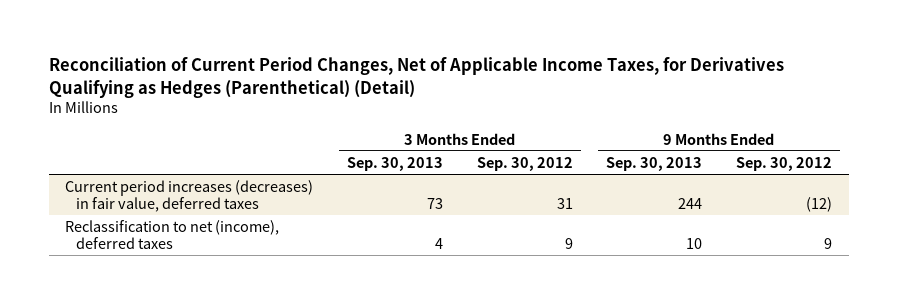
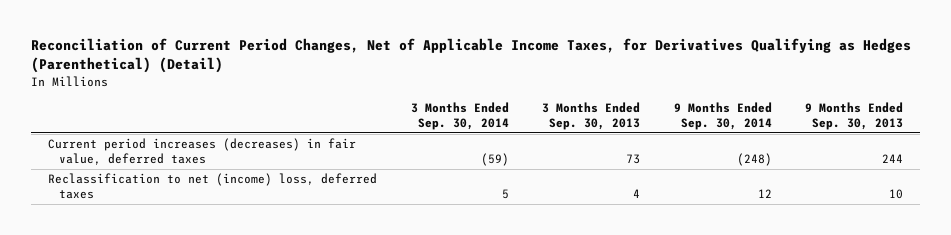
[476,156,573,171] Sep. 30, 2012 -> none
[735,156,832,171] Sep. 30, 2012 -> none
none -> [410,102,509,131] 3 Months Ended Sep. 30, 2014
none -> [673,102,772,131] 9 Months Ended Sep. 30, 2014
[65,219,280,249] Reclassification to net (income), deferred taxes -> [48,173,378,200] Reclassification to net (income) loss, deferred taxes

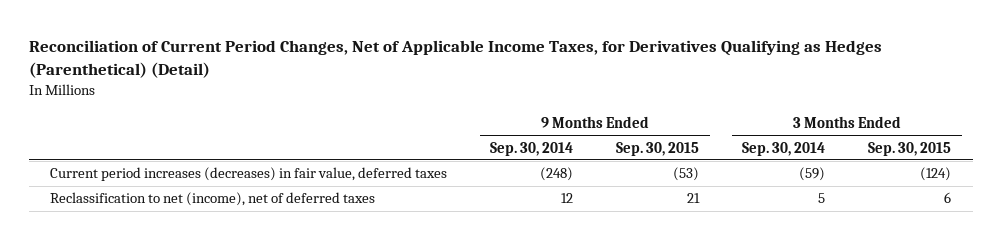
[542,102,641,131] 3 Months Ended Sep. 30, 2013 -> none
[805,102,904,131] 9 Months Ended Sep. 30, 2013 -> none
none -> [616,141,700,156] Sep. 30, 2015
none -> [868,141,952,156] Sep. 30, 2015
[48,173,378,200] Reclassification to net (income) loss, deferred taxes -> [50,192,376,207] Reclassification to net (income), net of deferred taxes

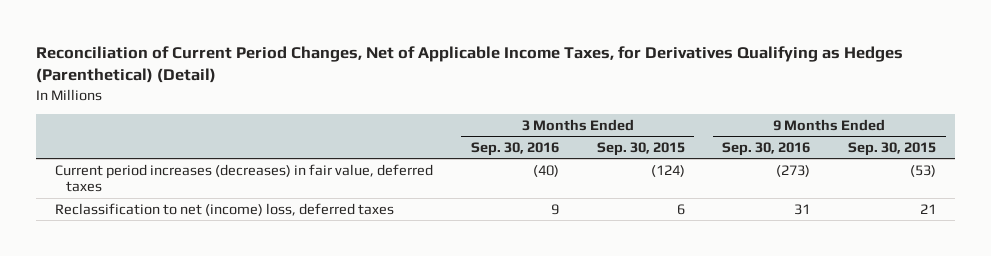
[490,141,574,156] Sep. 30, 2014 -> none
[742,141,826,156] Sep. 30, 2014 -> none
none -> [470,141,559,156] Sep. 30, 2016
none -> [722,141,811,156] Sep. 30, 2016
[50,192,376,207] Reclassification to net (income), net of deferred taxes -> [54,202,394,216] Reclassification to net (income) loss, deferred taxes

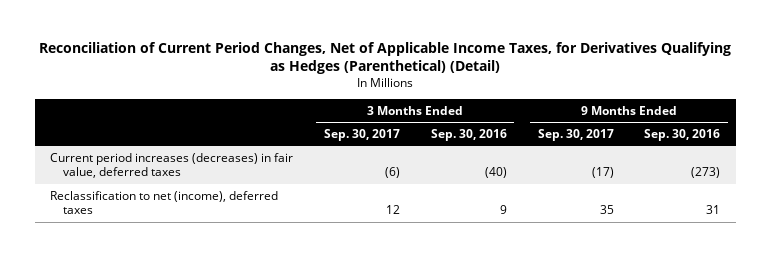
[596,141,685,156] Sep. 30, 2015 -> none
[848,141,937,156] Sep. 30, 2015 -> none
none -> [323,129,400,142] Sep. 30, 2017
none -> [537,129,614,142] Sep. 30, 2017
[54,202,394,216] Reclassification to net (income) loss, deferred taxes -> [50,190,279,215] Reclassification to net (income), deferred taxes

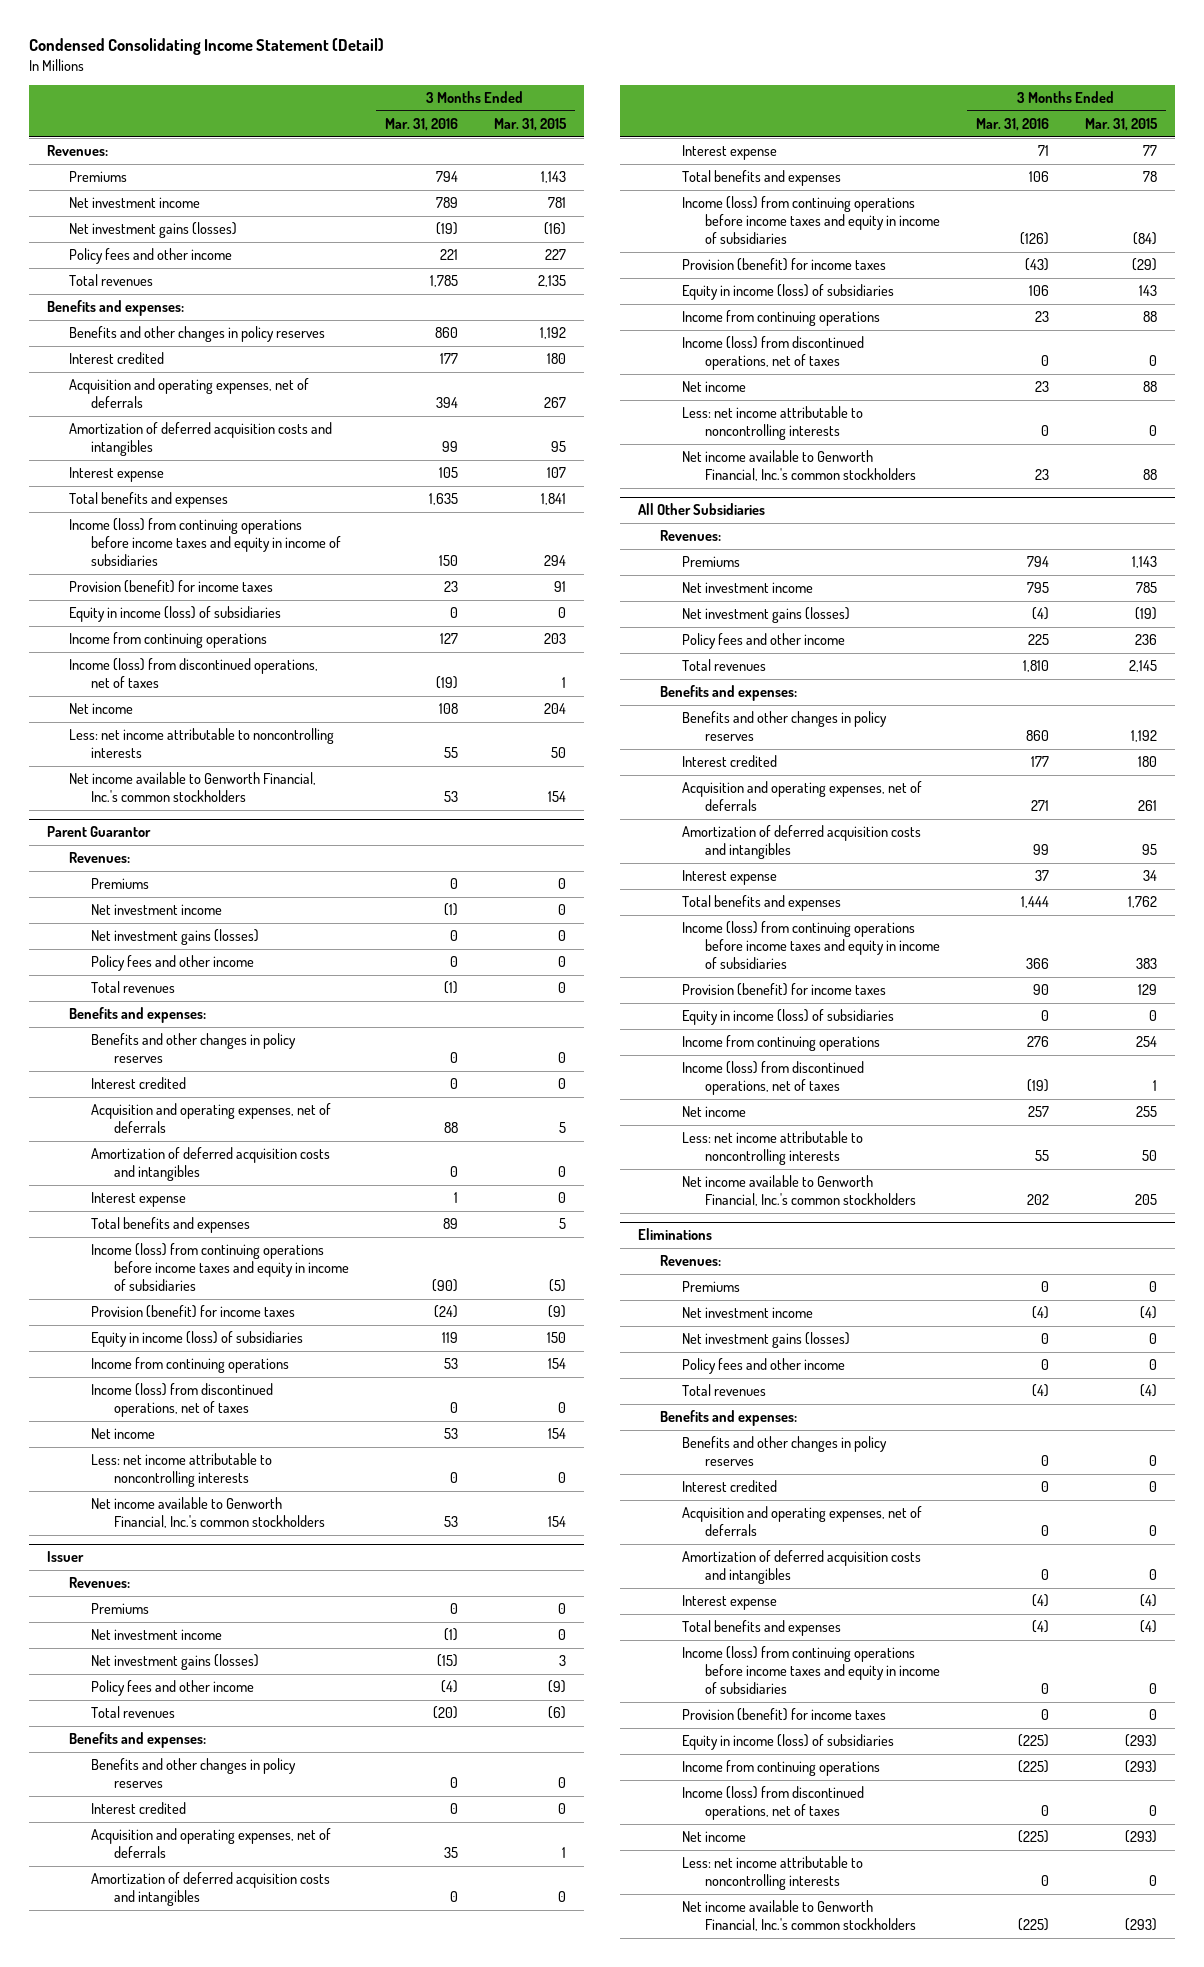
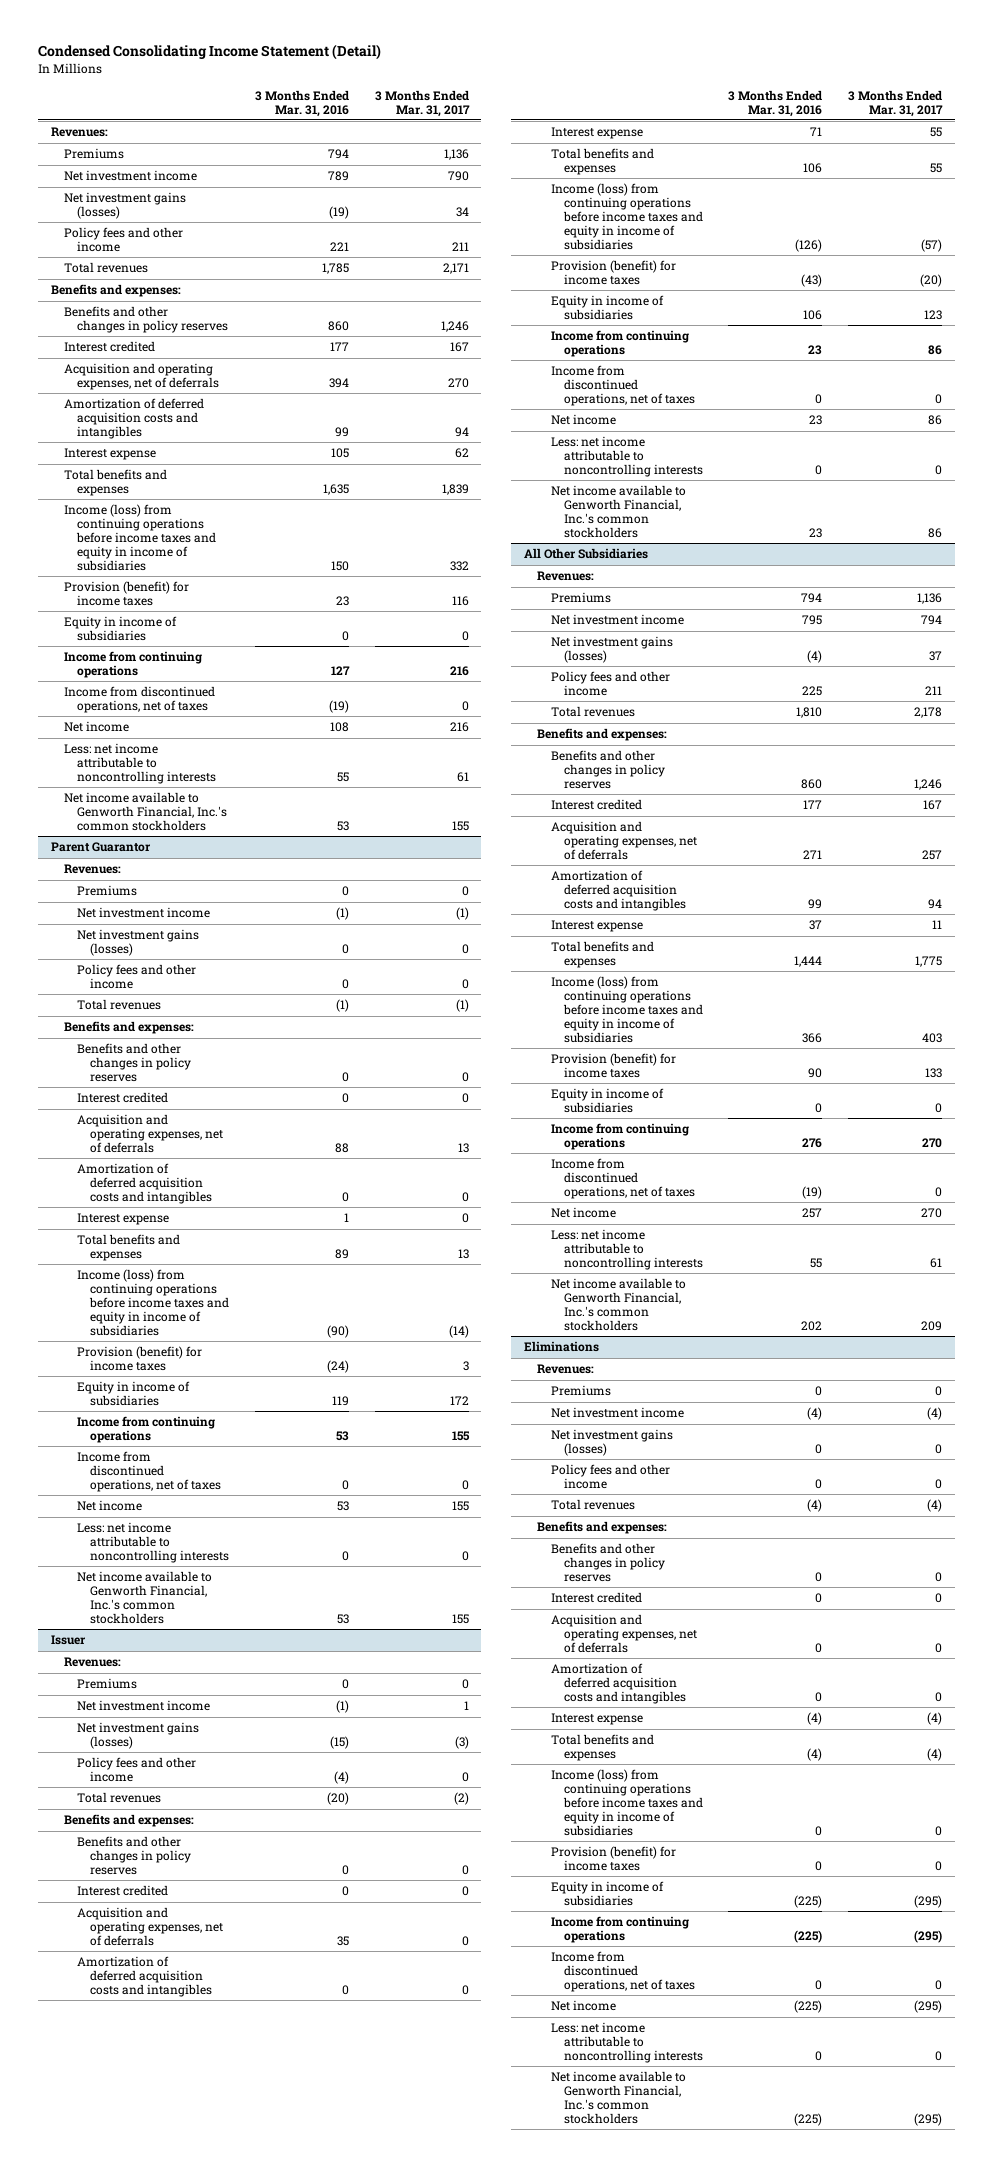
[493,118,567,132] Mar. 31, 2015 -> none
none -> [374,89,470,117] 3 Months Ended Mar. 31, 2017
[69,606,282,623] Equity in income (loss) of subsidiaries -> [63,616,177,641] Equity in income of subsidiaries
[69,658,319,689] Income (loss) from discontinued operations, net of taxes -> [63,686,215,713] Income from discontinued operations, net of taxes
[91,1331,304,1348] Equity in income (loss) of subsidiaries -> [77,1381,191,1406] Equity in income of subsidiaries
[91,1383,274,1418] Income (loss) from discontinued operations, net of taxes -> [77,1451,222,1492] Income from discontinued operations, net of taxes
[682,284,895,301] Equity in income (loss) of subsidiaries -> [550,295,664,320] Equity in income of subsidiaries
[682,336,865,371] Income (loss) from discontinued operations, net of taxes -> [550,365,695,406] Income from discontinued operations, net of taxes
[682,1009,895,1026] Equity in income (loss) of subsidiaries -> [550,1088,664,1113] Equity in income of subsidiaries
[682,1061,865,1096] Income (loss) from discontinued operations, net of taxes -> [550,1158,695,1199] Income from discontinued operations, net of taxes
[682,1734,895,1751] Equity in income (loss) of subsidiaries -> [550,1881,664,1906] Equity in income of subsidiaries
[682,1786,865,1821] Income (loss) from discontinued operations, net of taxes -> [550,1951,695,1992] Income from discontinued operations, net of taxes

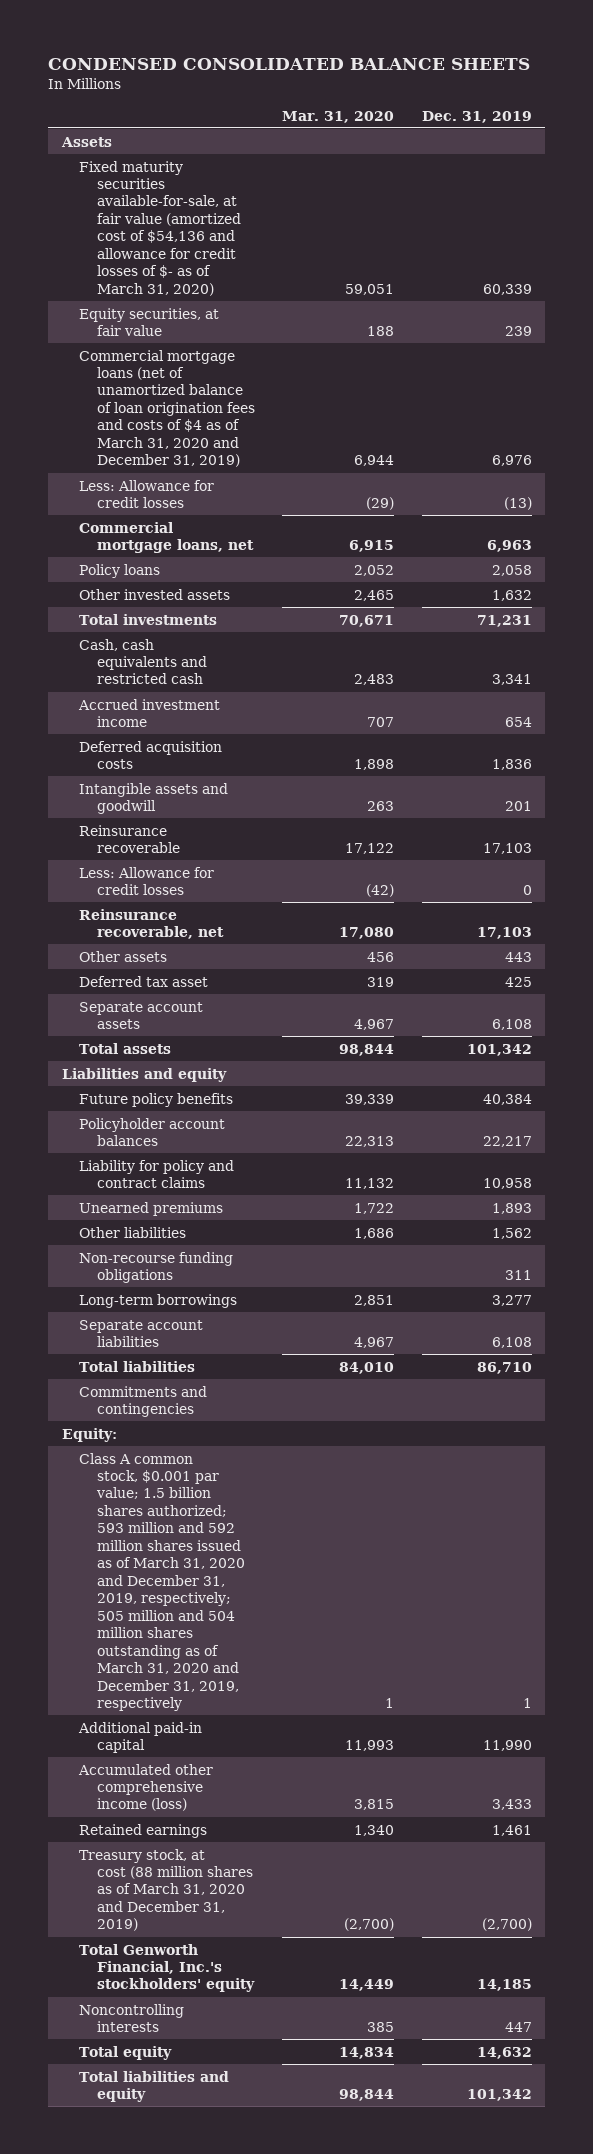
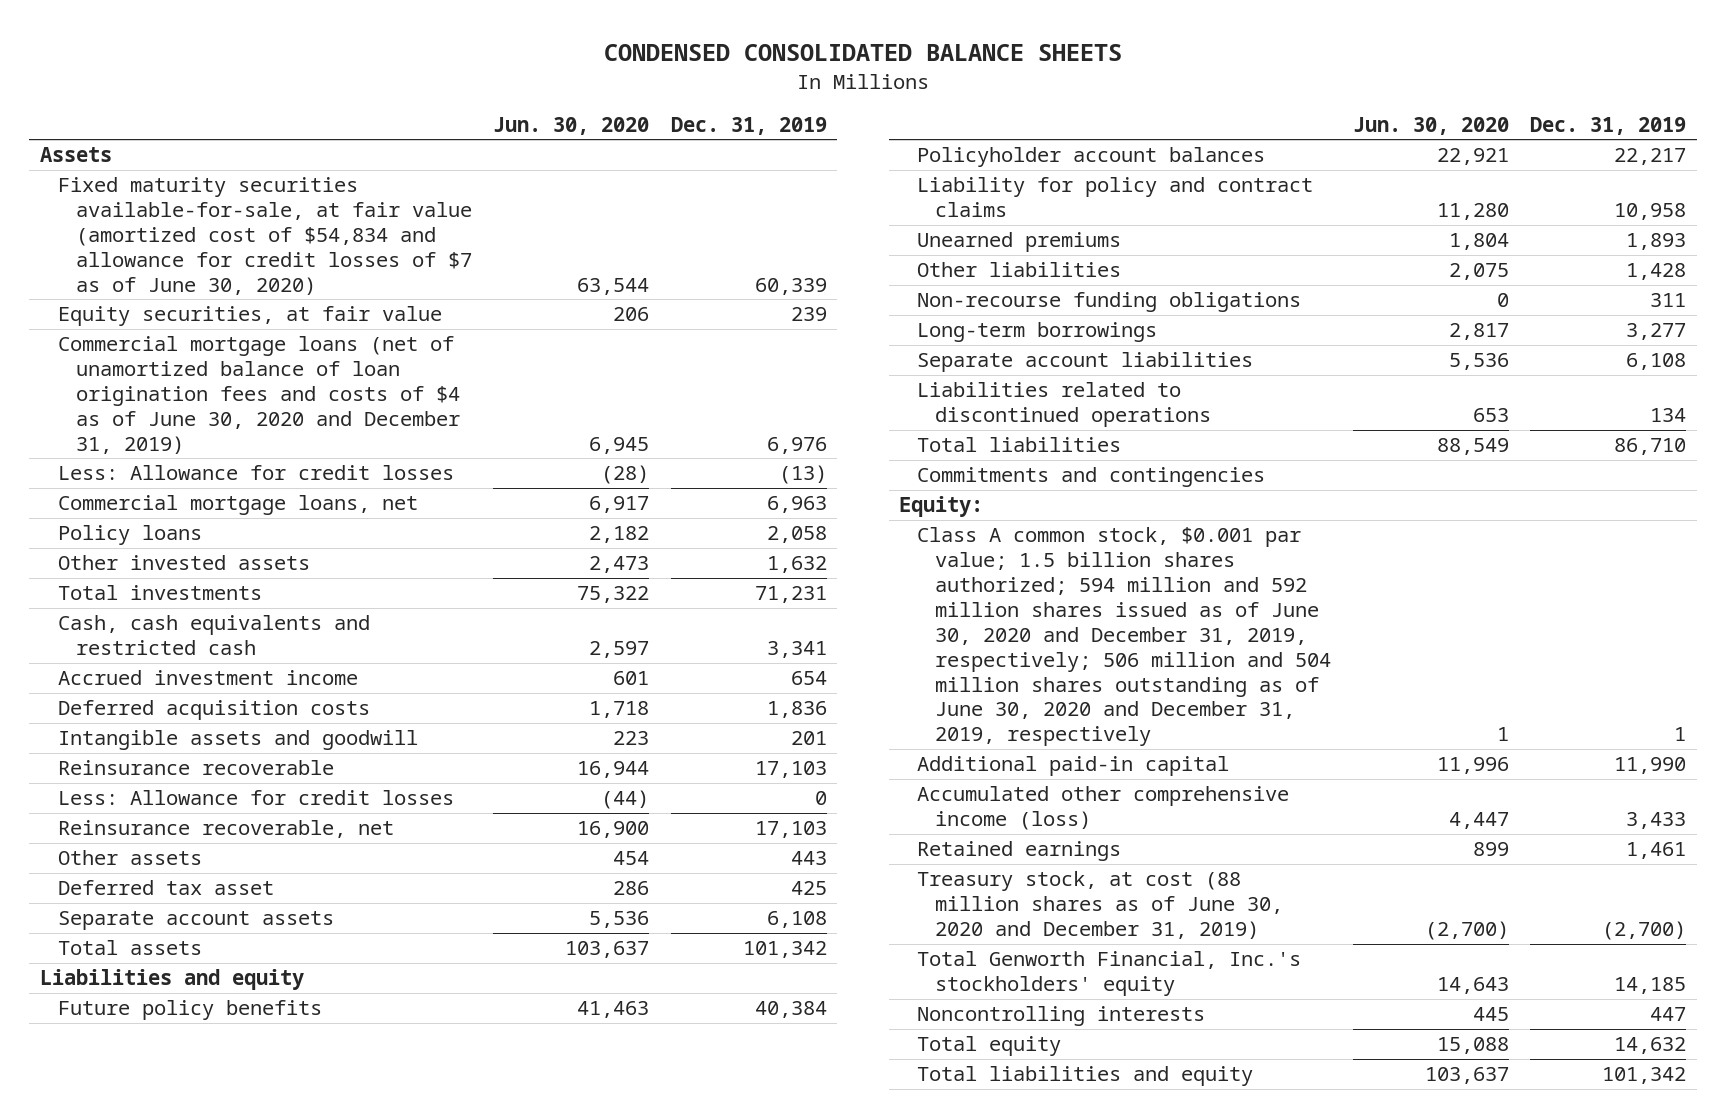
[282,110,395,123] Mar. 31, 2020 -> none
none -> [493,116,650,135] Jun. 30, 2020
[79,160,241,296] Fixed maturity securities available-for-sale, at fair value (amortized cost of $54,136 and allowance for credit losses of $- as of March 31, 2020) -> [58,177,473,295] Fixed maturity securities available-for-sale, at fair value (amortized cost of $54,834 and allowance for credit losses of $7 as of June 30, 2020)
[79,349,255,468] Commercial mortgage loans (net of unamortized balance of loan origination fees and costs of $4 as of March 31, 2020 and December 31, 2019) -> [58,336,461,454] Commercial mortgage loans (net of unamortized balance of loan origination fees and costs of $4 as of June 30, 2020 and December 31, 2019)
[491,1227,532,1239] 1,562 -> [1626,263,1687,281] 1,428
none -> [917,382,1212,428] Liabilities related to discontinued operations
[79,1452,245,1712] Class A common stock, $0.001 par value; 1.5 billion shares authorized; 593 million and 592 million shares issued as of March 31, 2020 and December 31, 2019, respectively; 505 million and 504 million shares outstanding as of March 31, 2020 and December 31, 2019, respectively -> [917,527,1332,747] Class A common stock, $0.001 par value; 1.5 billion shares authorized; 594 million and 592 million shares issued as of June 30, 2020 and December 31, 2019, respectively; 506 million and 504 million shares outstanding as of June 30, 2020 and December 31, 2019, respectively
[79,1848,253,1932] Treasury stock, at cost (88 million shares as of March 31, 2020 and December 31, 2019) -> [917,871,1284,940] Treasury stock, at cost (88 million shares as of June 30, 2020 and December 31, 2019)

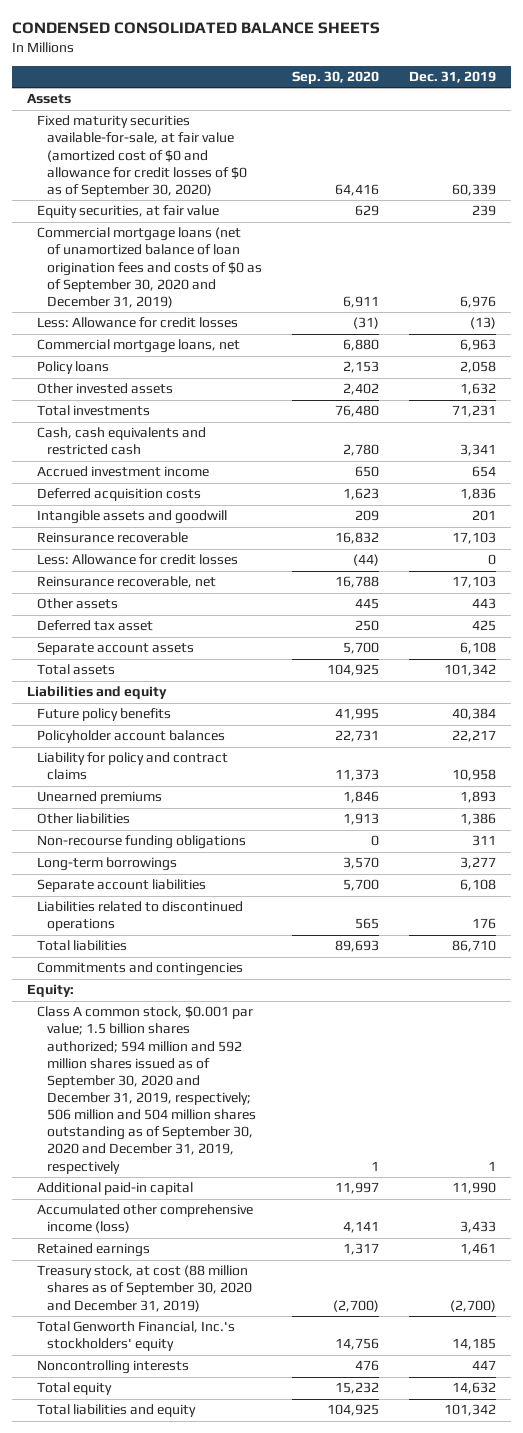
[493,116,650,135] Jun. 30, 2020 -> none
none -> [292,71,380,85] Sep. 30, 2020
[58,177,473,295] Fixed maturity securities available-for-sale, at fair value (amortized cost of $54,834 and allowance for credit losses of $7 as of June 30, 2020) -> [37,115,248,197] Fixed maturity securities available-for-sale, at fair value (amortized cost of $0 and allowance for credit losses of $0 as of September 30, 2020)
[58,336,461,454] Commercial mortgage loans (net of unamortized balance of loan origination fees and costs of $4 as of June 30, 2020 and December 31, 2019) -> [37,227,263,308] Commercial mortgage loans (net of unamortized balance of loan origination fees and costs of $0 as of September 30, 2020 and December 31, 2019)
[1626,263,1687,281] 1,428 -> [459,813,496,826] 1,386
[1650,408,1687,423] 134 -> [471,918,496,930] 176
[917,527,1332,747] Class A common stock, $0.001 par value; 1.5 billion shares authorized; 594 million and 592 million shares issued as of June 30, 2020 and December 31, 2019, respectively; 506 million and 504 million shares outstanding as of June 30, 2020 and December 31, 2019, respectively -> [37,1006,257,1174] Class A common stock, $0.001 par value; 1.5 billion shares authorized; 594 million and 592 million shares issued as of September 30, 2020 and December 31, 2019, respectively; 506 million and 504 million shares outstanding as of September 30, 2020 and December 31, 2019, respectively
[917,871,1284,940] Treasury stock, at cost (88 million shares as of June 30, 2020 and December 31, 2019) -> [37,1265,253,1312] Treasury stock, at cost (88 million shares as of September 30, 2020 and December 31, 2019)

